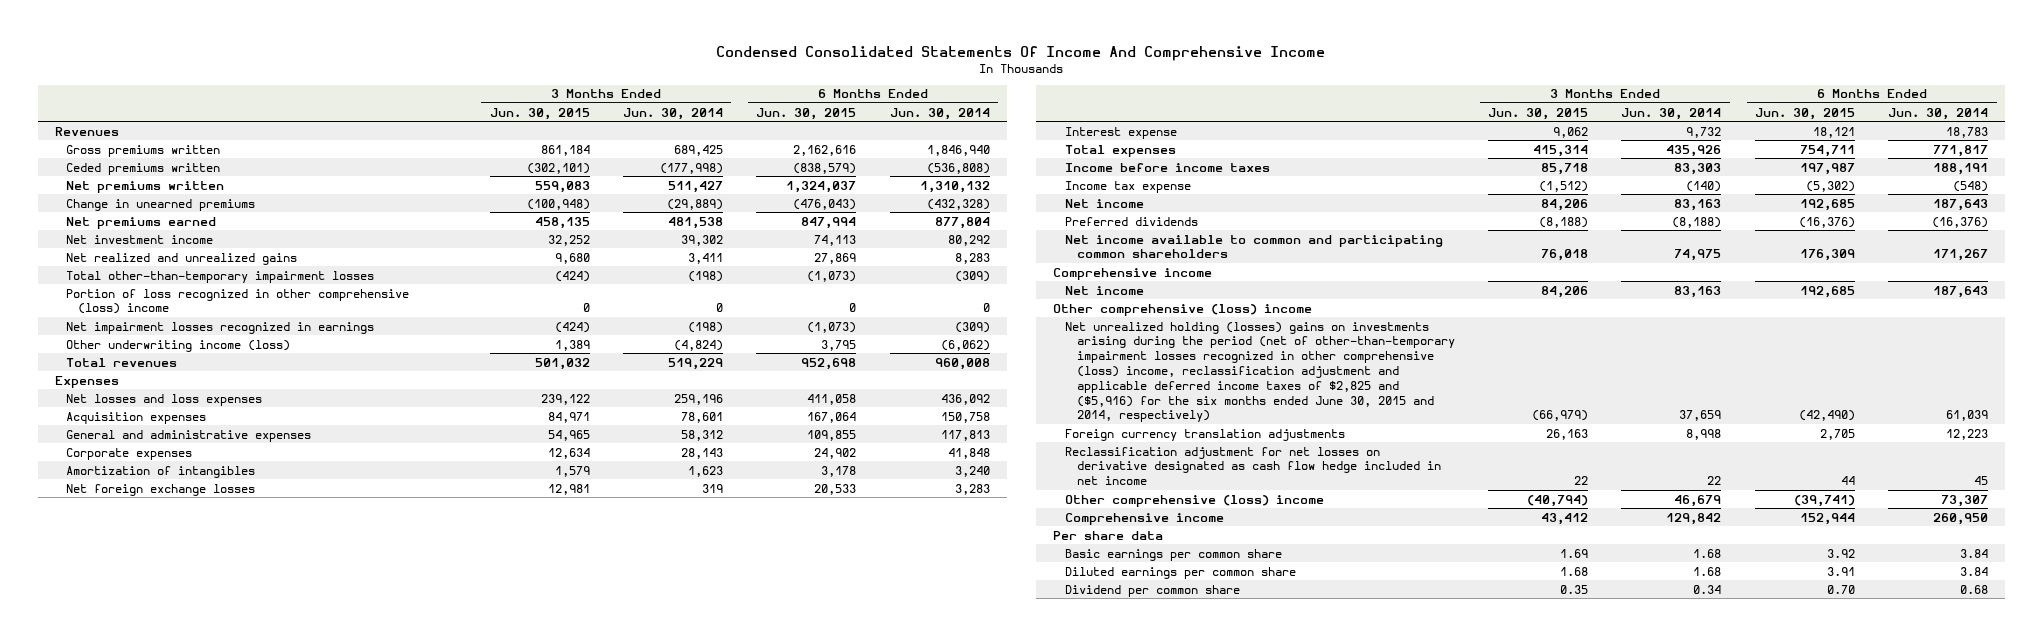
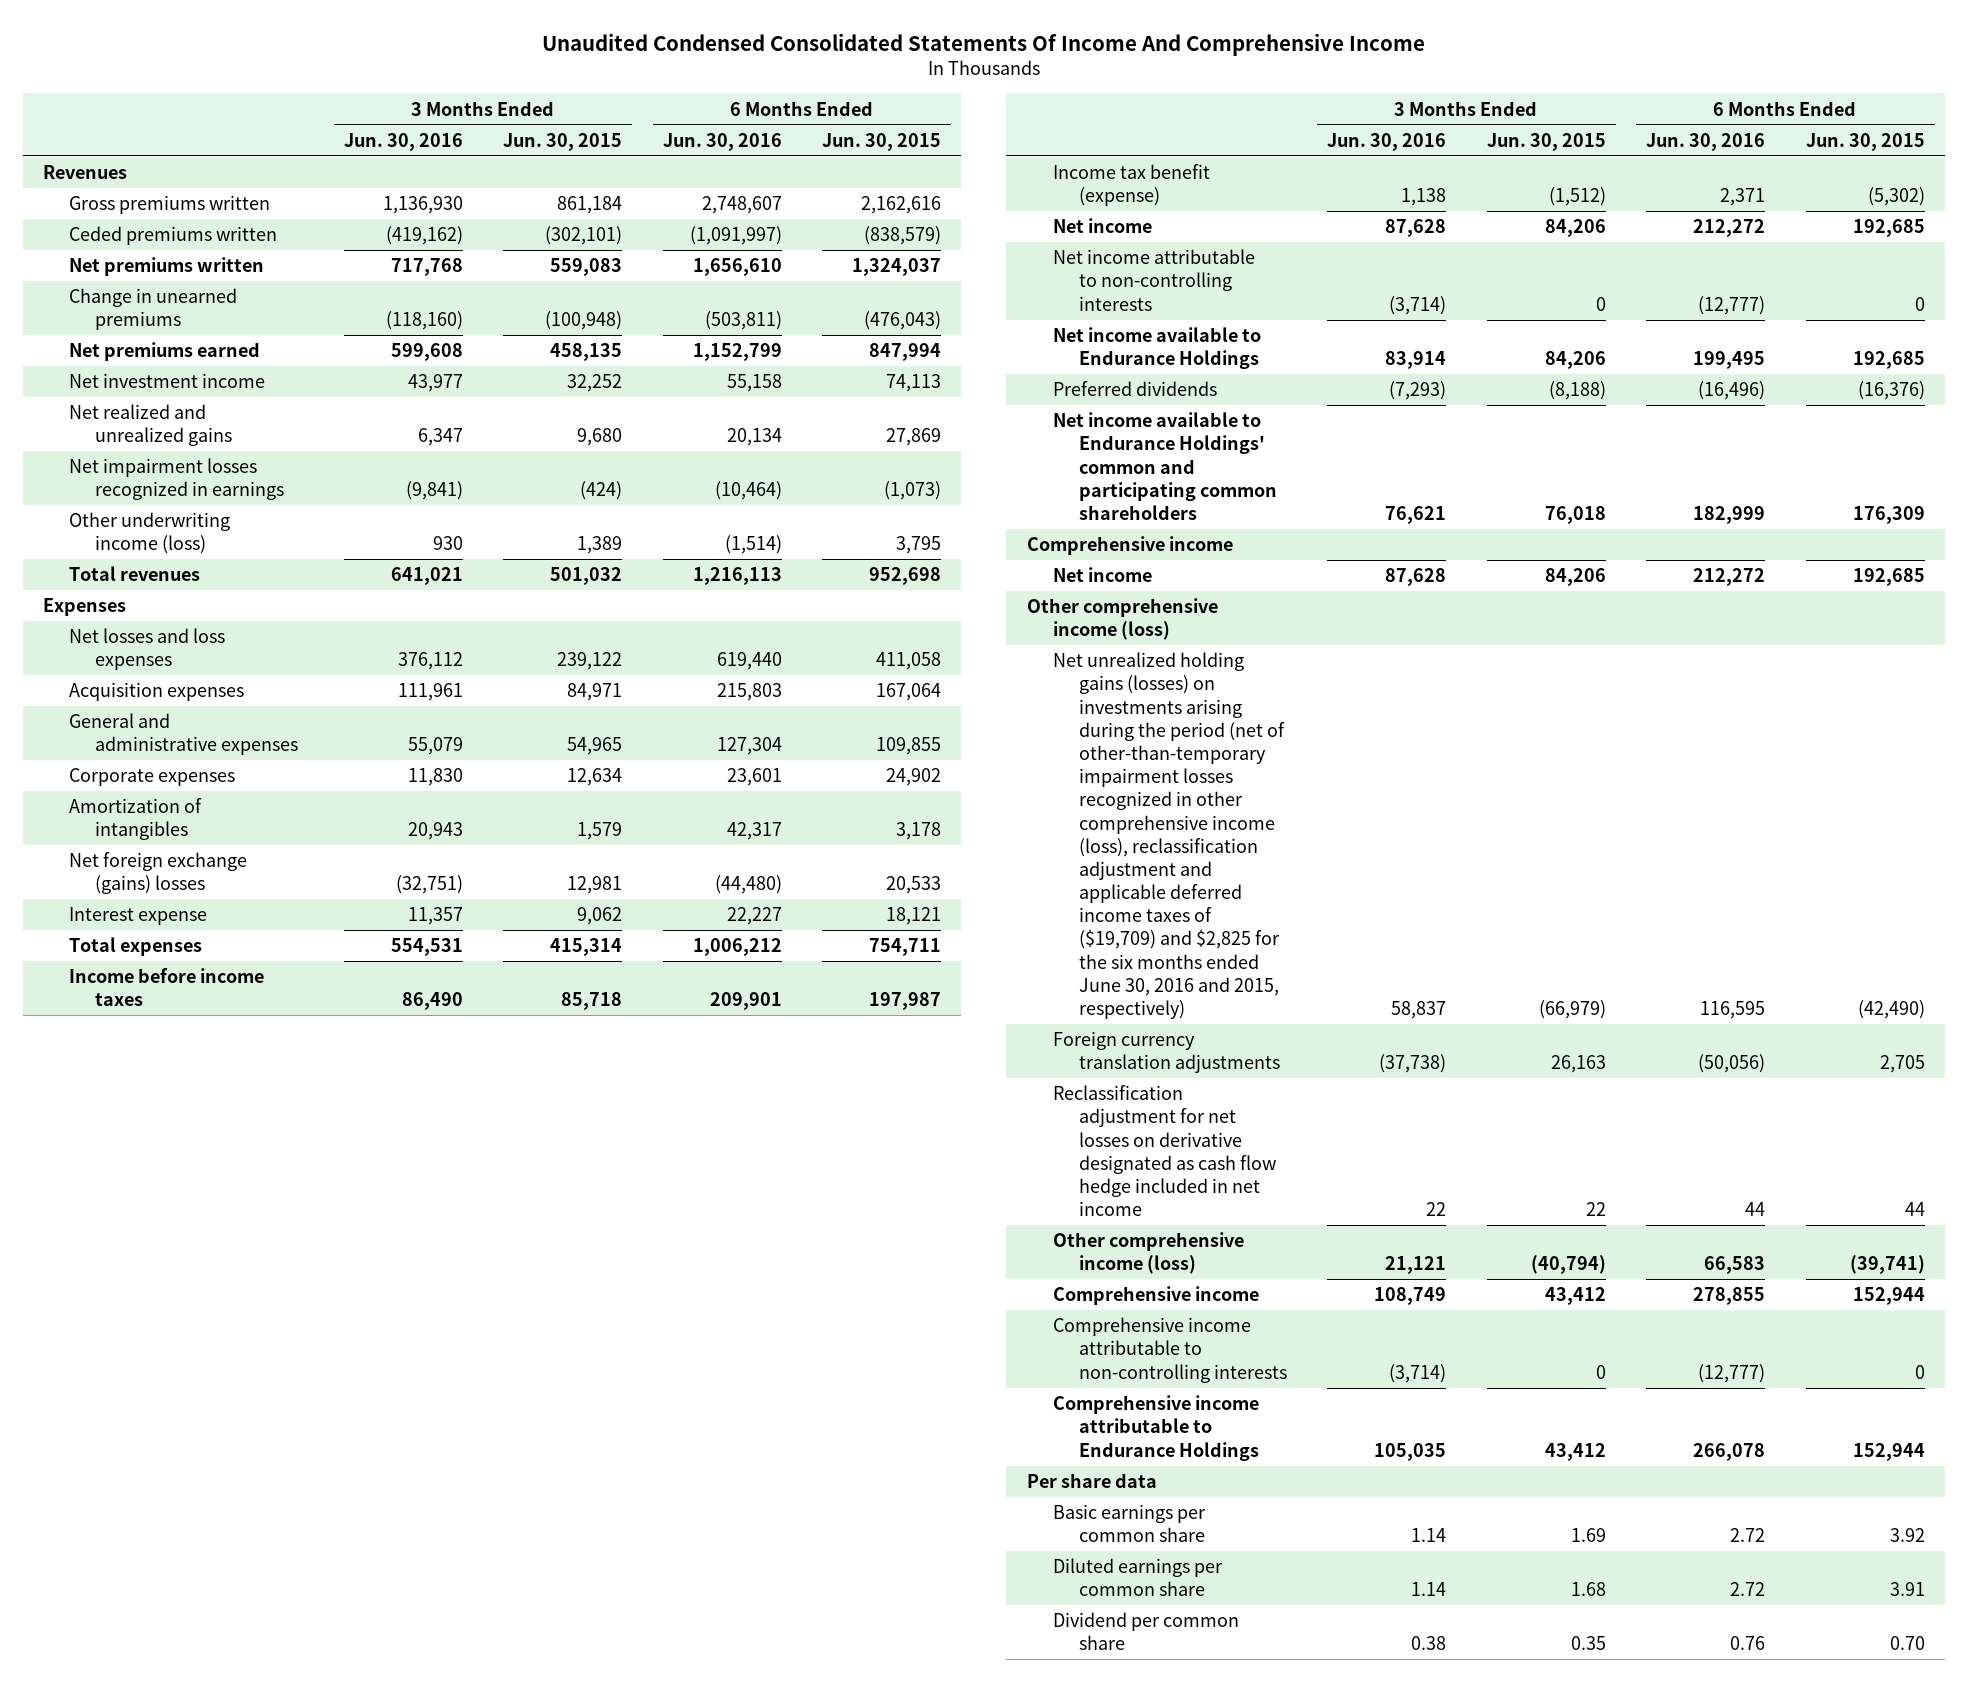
[716,45,1326,61] Condensed Consolidated Statements Of Income And Comprehensive Income -> [541,33,1425,57] Unaudited Condensed Consolidated Statements Of Income And Comprehensive Income
[623,107,724,120] Jun. 30, 2014 -> none
[889,107,990,120] Jun. 30, 2014 -> none
none -> [343,132,463,151] Jun. 30, 2016
none -> [662,132,782,151] Jun. 30, 2016
[66,270,375,283] Total other-than-temporary impairment losses -> none
[66,288,410,315] Portion of loss recognized in other comprehensive (loss) income -> none
[66,483,256,496] Net foreign exchange losses -> [69,852,248,895] Net foreign exchange (gains) losses
[1064,180,1191,193] Income tax expense -> [1052,164,1210,207] Income tax benefit (expense)
none -> [1052,249,1255,311] Net income attributable to non-controlling interests
none -> [1052,327,1261,370] Net income available to Endurance Holdings
[1064,234,1443,259] Net income available to common and participating common shareholders -> [1052,412,1277,520] Net income available to Endurance Holdings' common and participating common shareholders
[1053,303,1313,316] Other comprehensive (loss) income -> [1026,598,1218,641] Other comprehensive income (loss)
[1064,321,1455,423] Net unrealized holding (losses) gains on investments arising during the period (net of other-than-temporary impairment losses recognized in other comprehensive (loss) income, reclassification adjustment and applicable deferred income taxes of $2,825 and ($5,916) for the six months ended June 30, 2015 and 2014, respectively) -> [1052,652,1285,1020] Net unrealized holding gains (losses) on investments arising during the period (net of other-than-temporary impairment losses recognized in other comprehensive income (loss), reclassification adjustment and applicable deferred income taxes of ($19,709) and $2,825 for the six months ended June 30, 2016 and 2015, respectively)
[1064,494,1324,507] Other comprehensive (loss) income -> [1052,1232,1244,1275] Other comprehensive income (loss)
none -> [1052,1317,1287,1383] Comprehensive income attributable to non-controlling interests
none -> [1052,1395,1259,1461] Comprehensive income attributable to Endurance Holdings

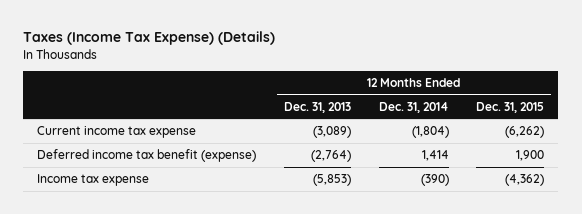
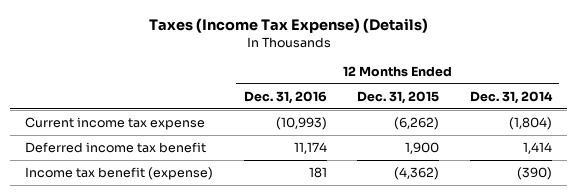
[283,101,351,113] Dec. 31, 2013 -> none
none -> [243,90,327,104] Dec. 31, 2016
[37,149,257,163] Deferred income tax benefit (expense) -> [25,141,207,153] Deferred income tax benefit
[37,174,150,187] Income tax expense -> [25,166,214,180] Income tax benefit (expense)

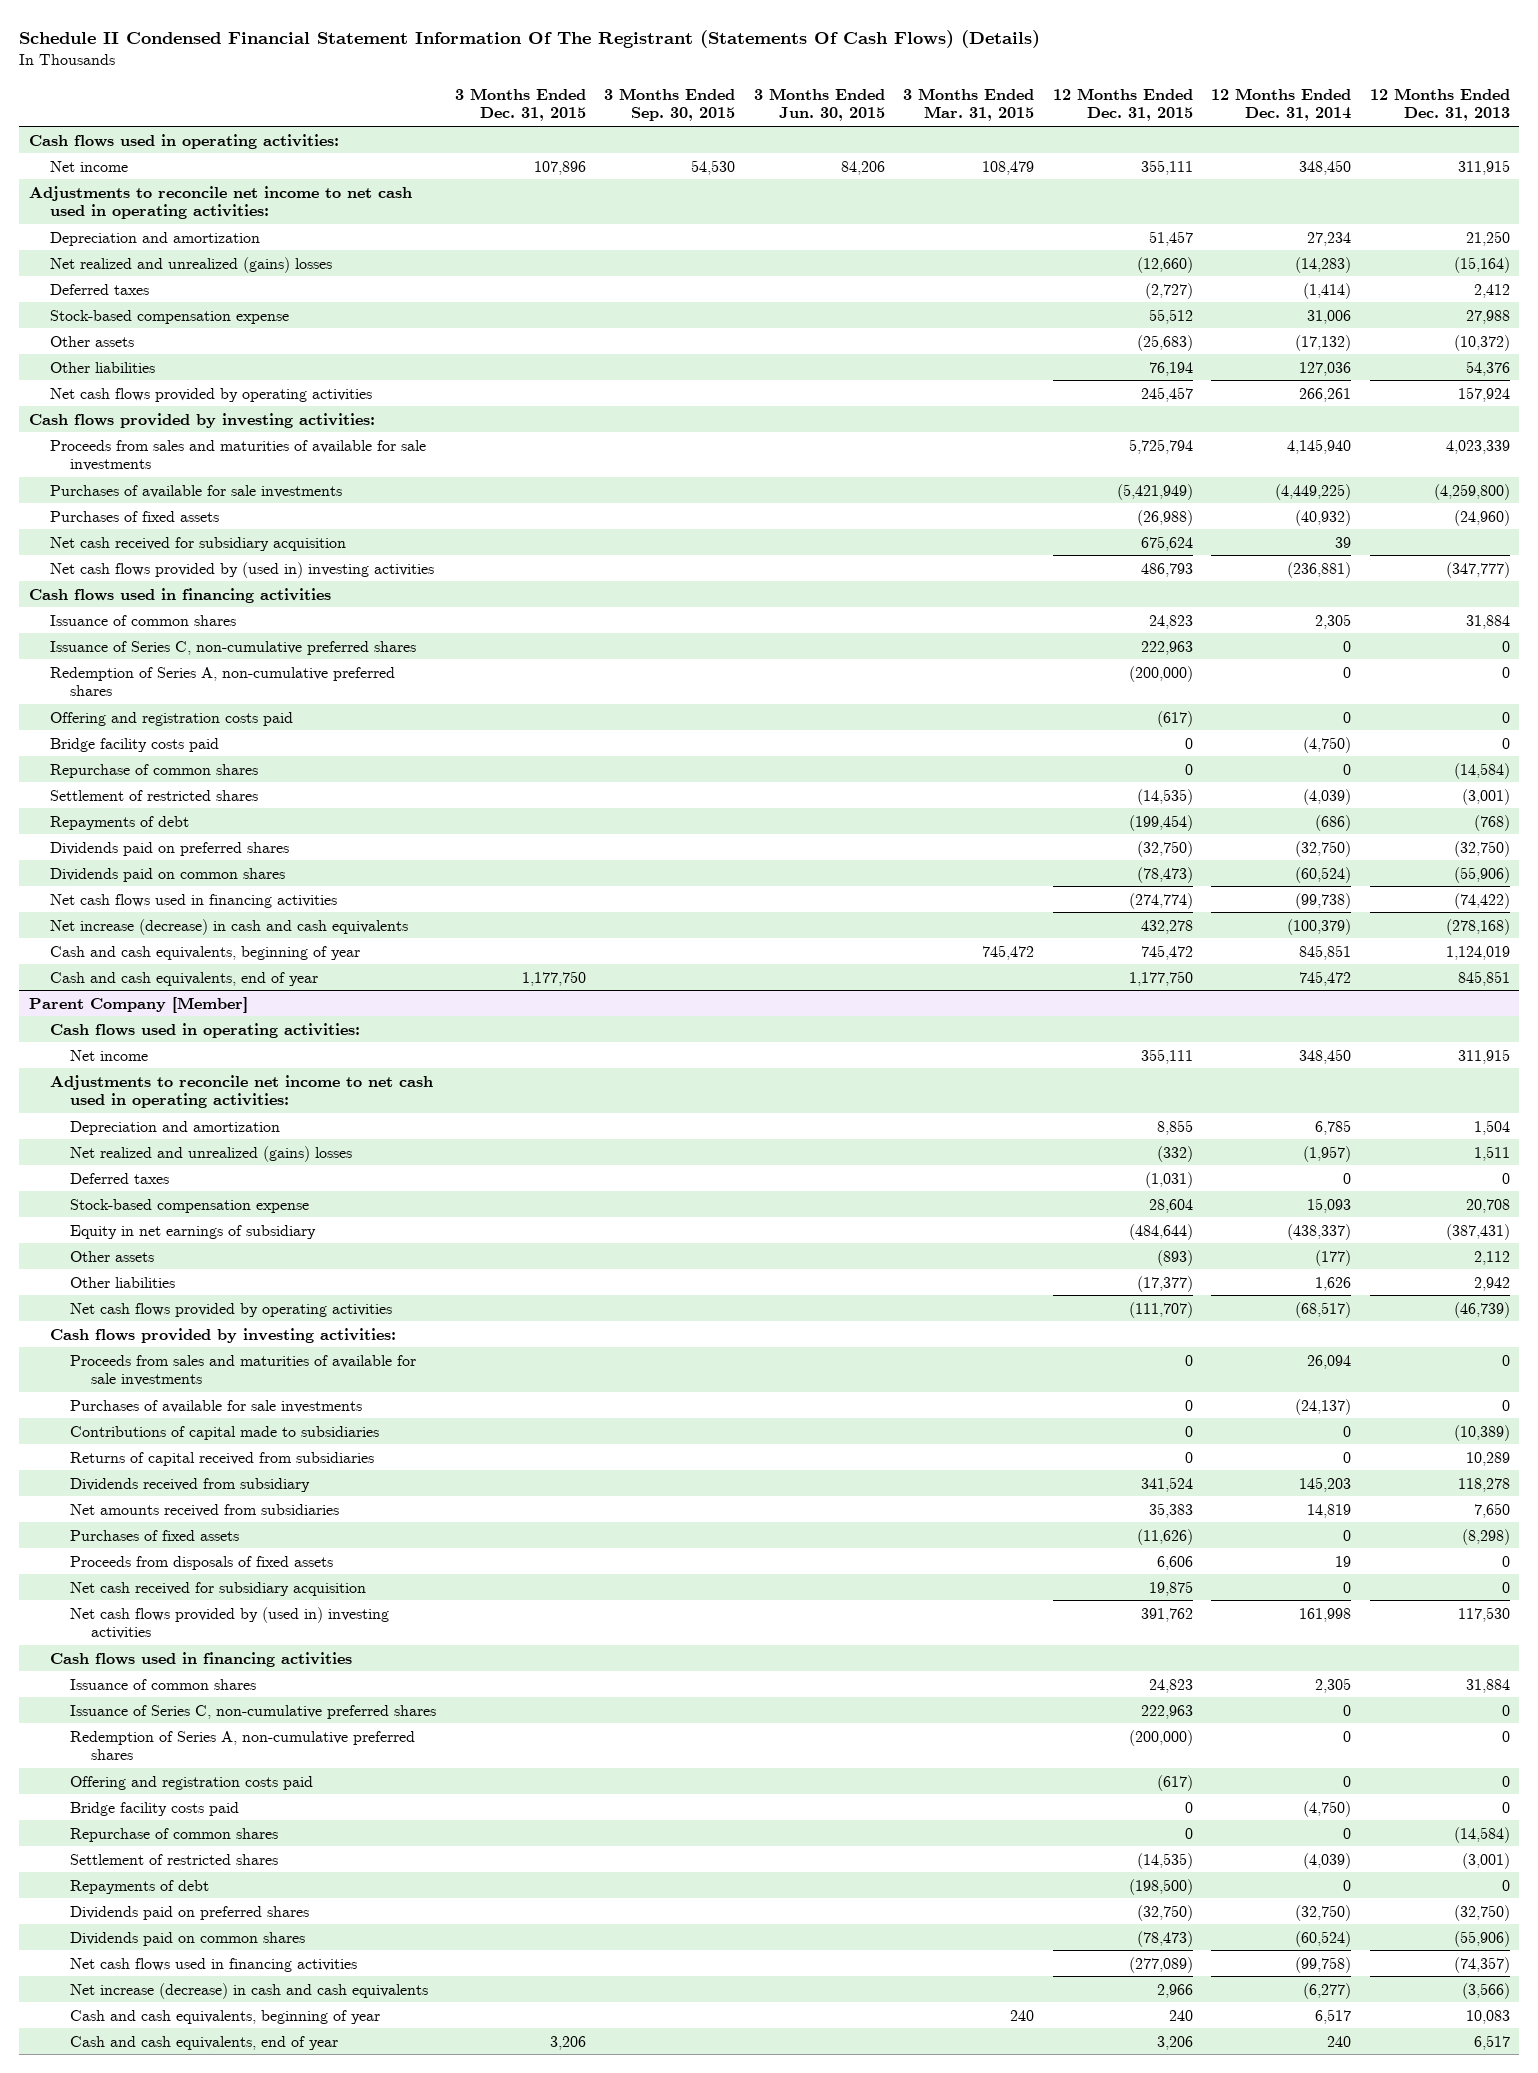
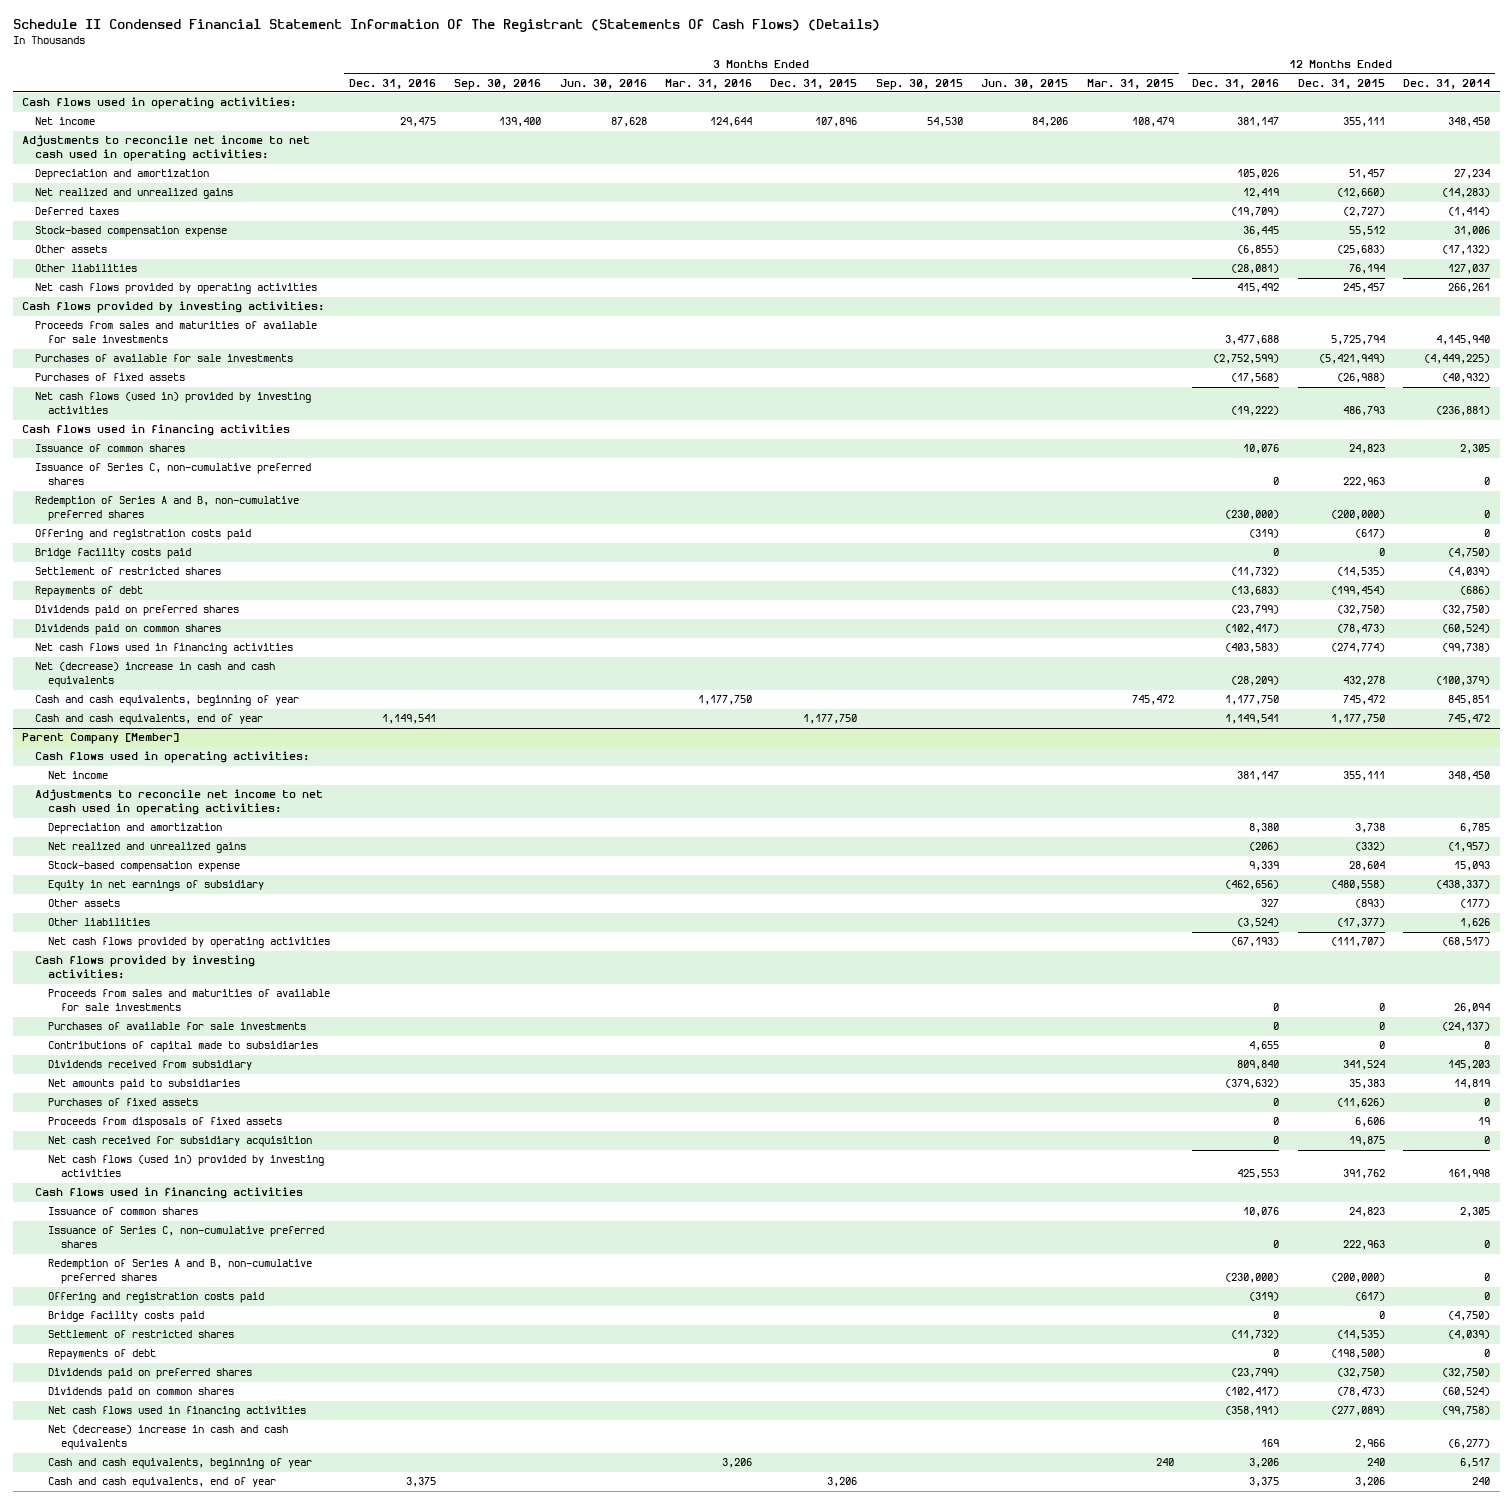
[1369,87,1510,122] 12 Months Ended Dec. 31, 2013 -> none
none -> [348,78,436,89] Dec. 31, 2016
none -> [454,78,542,90] Sep. 30, 2016
none -> [559,78,647,89] Jun. 30, 2016
none -> [665,78,753,89] Mar. 31, 2016
none -> [1192,78,1280,89] Dec. 31, 2016
[49,256,332,273] Net realized and unrealized (gains) losses -> [35,188,234,200] Net realized and unrealized gains
[1299,361,1352,376] 127,036 -> [1448,264,1491,275] 127,037
[49,536,346,551] Net cash received for subsidiary acquisition -> none
[49,561,434,578] Net cash flows provided by (used in) investing activities -> [35,392,312,415] Net cash flows (used in) provided by investing activities
[49,666,395,697] Redemption of Series A, non-cumulative preferred shares -> [35,496,300,522] Redemption of Series A and B, non-cumulative preferred shares
[49,763,258,778] Repurchase of common shares -> none
[49,918,408,935] Net increase (decrease) in cash and cash equivalents -> [35,662,276,688] Net (decrease) increase in cash and cash equivalents
[70,1172,170,1184] Deferred taxes -> none
[1156,1119,1193,1135] 8,855 -> [1354,823,1385,834] 3,738
[70,1145,353,1162] Net realized and unrealized (gains) losses -> [48,842,247,854] Net realized and unrealized gains
[1128,1223,1193,1240] (484,644) -> [1330,880,1385,891] (480,558)
[70,1451,375,1466] Returns of capital received from subsidiaries -> none
[70,1503,340,1517] Net amounts received from subsidiaries -> [48,1079,241,1091] Net amounts paid to subsidiaries
[70,1606,390,1640] Net cash flows provided by (used in) investing activities -> [48,1155,325,1178] Net cash flows (used in) provided by investing activities
[70,1730,416,1761] Redemption of Series A, non-cumulative preferred shares -> [48,1259,313,1285] Redemption of Series A and B, non-cumulative preferred shares
[70,1827,279,1842] Repurchase of common shares -> none
[70,1982,429,1999] Net increase (decrease) in cash and cash equivalents -> [48,1425,289,1451] Net (decrease) increase in cash and cash equivalents

